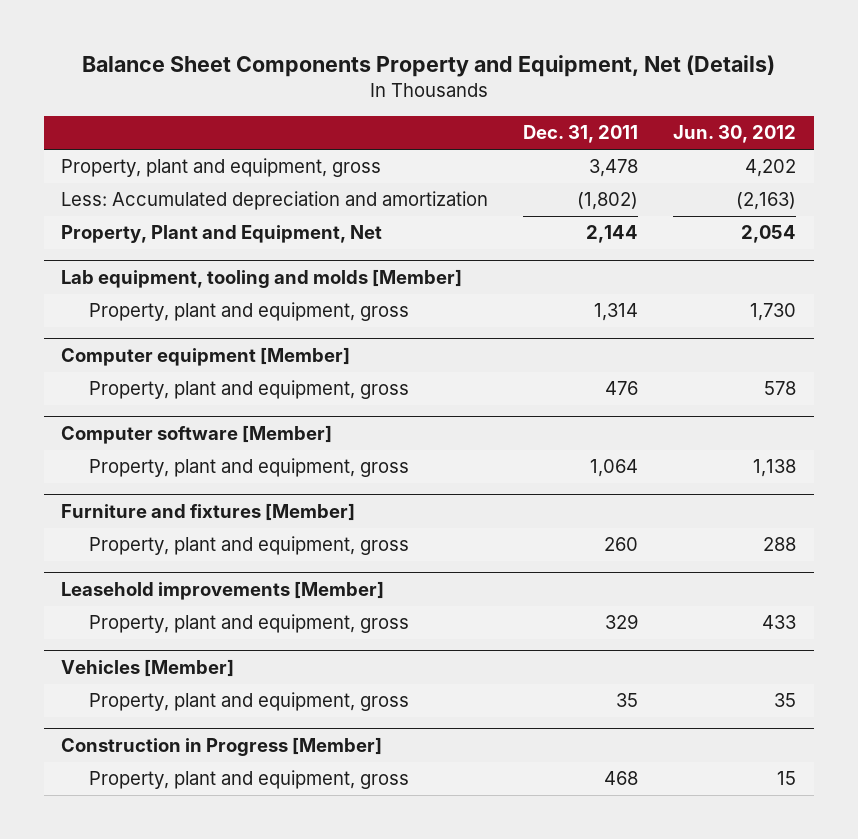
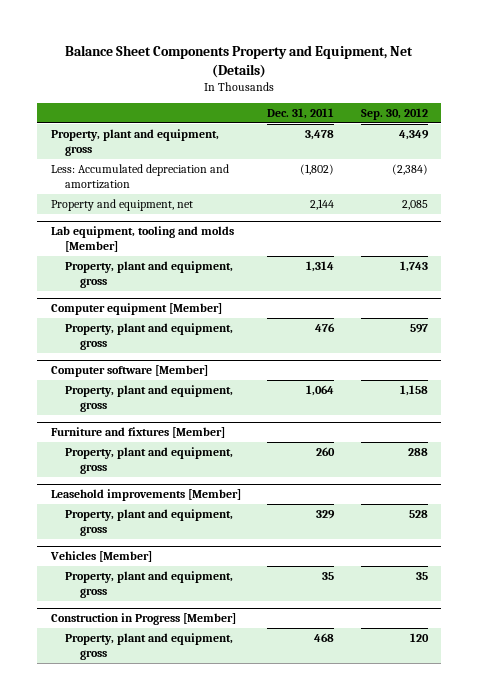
[673,125,797,144] Jun. 30, 2012 -> none
none -> [360,107,428,120] Sep. 30, 2012
[61,225,383,244] Property, Plant and Equipment, Net -> [50,198,193,211] Property and equipment, net

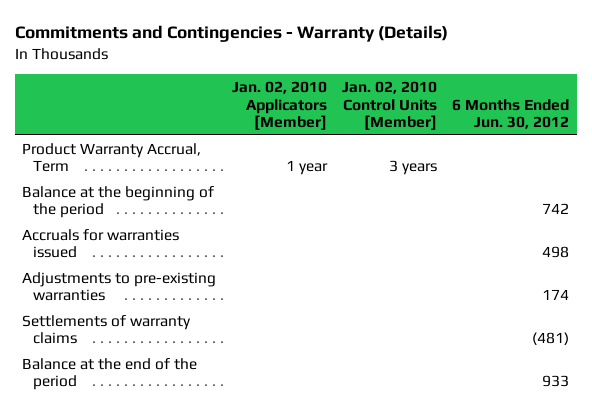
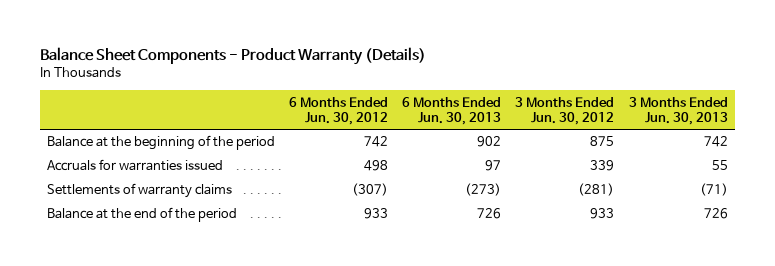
[14,25,448,43] Commitments and Contingencies - Warranty (Details) -> [40,47,427,66] Balance Sheet Components - Product Warranty (Details)
[231,80,327,131] Jan. 02, 2010 Applicators [Member] -> none
[341,80,437,131] Jan. 02, 2010 Control Units [Member] -> none
none -> [402,96,502,125] 6 Months Ended Jun. 30, 2013
none -> [515,96,615,125] 3 Months Ended Jun. 30, 2012
none -> [628,96,728,125] 3 Months Ended Jun. 30, 2013
[22,142,202,173] Product Warranty Accrual, Term -> none
[22,271,217,302] Adjustments to pre-existing warranties -> none
[532,332,570,346] (481) -> [352,183,389,197] (307)

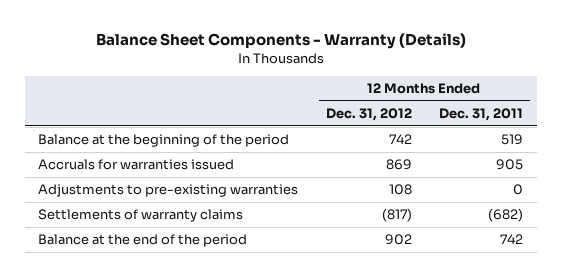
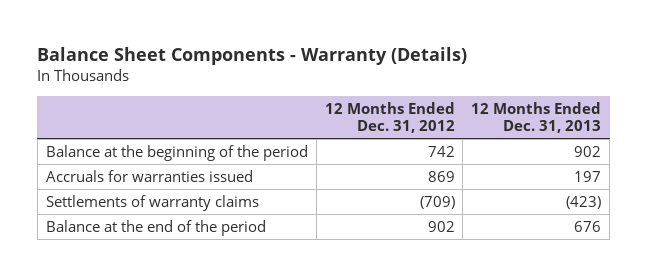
[439,107,524,121] Dec. 31, 2011 -> none
none -> [471,101,602,134] 12 Months Ended Dec. 31, 2013
[38,184,299,198] Adjustments to pre-existing warranties -> none
[381,208,412,223] (817) -> [419,195,455,209] (709)

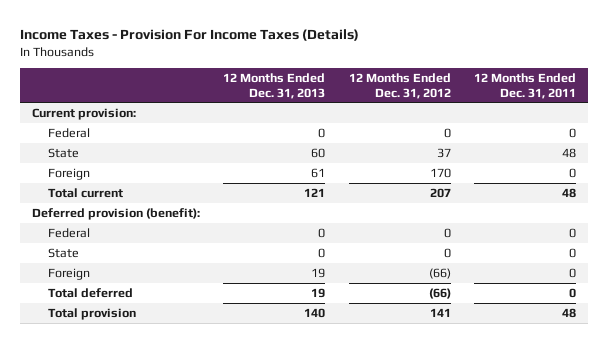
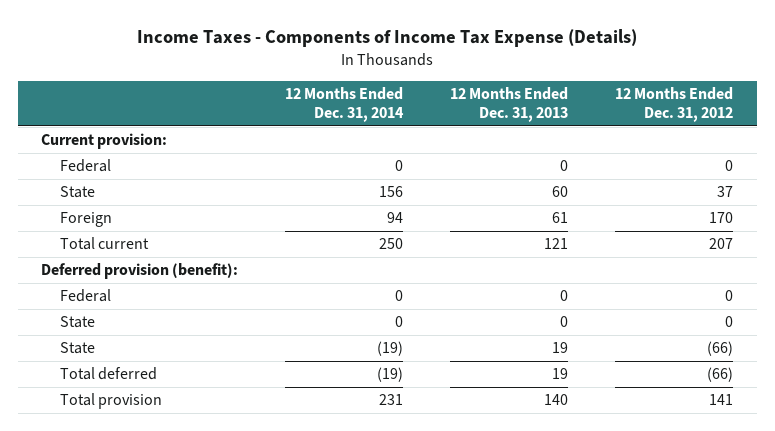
[20,29,360,42] Income Taxes - Provision For Income Taxes (Details) -> [137,29,638,48] Income Taxes - Components of Income Tax Expense (Details)
[474,73,577,99] 12 Months Ended Dec. 31, 2011 -> none
none -> [285,87,405,123] 12 Months Ended Dec. 31, 2014
[47,267,90,280] Foreign -> [60,342,96,355] State

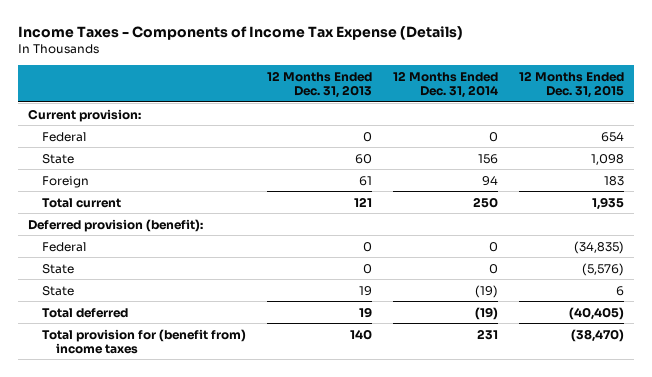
[615,87,734,123] 12 Months Ended Dec. 31, 2012 -> none
none -> [518,70,624,99] 12 Months Ended Dec. 31, 2015
[60,393,163,410] Total provision -> [41,328,246,354] Total provision for (benefit from) income taxes

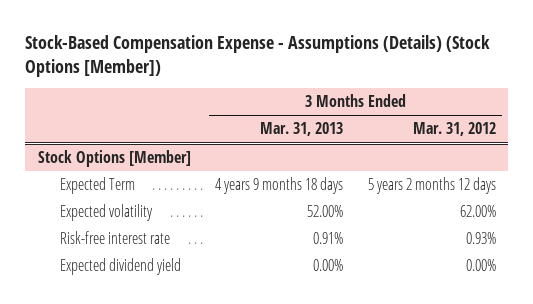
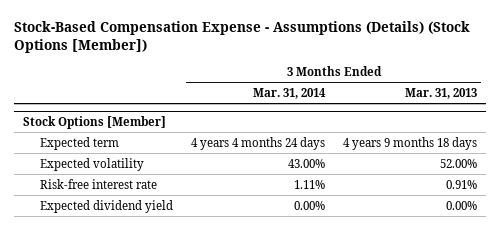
[412,122,496,137] Mar. 31, 2012 -> none
none -> [252,87,326,99] Mar. 31, 2014
[59,177,135,195] Expected Term -> [39,136,119,150] Expected term

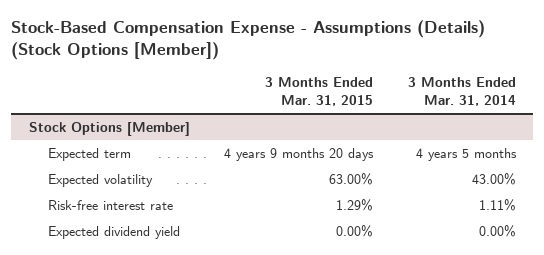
[404,87,477,99] Mar. 31, 2013 -> none
none -> [265,77,374,107] 3 Months Ended Mar. 31, 2015
[190,136,325,150] 4 years 4 months 24 days -> [415,147,517,161] 4 years 5 months

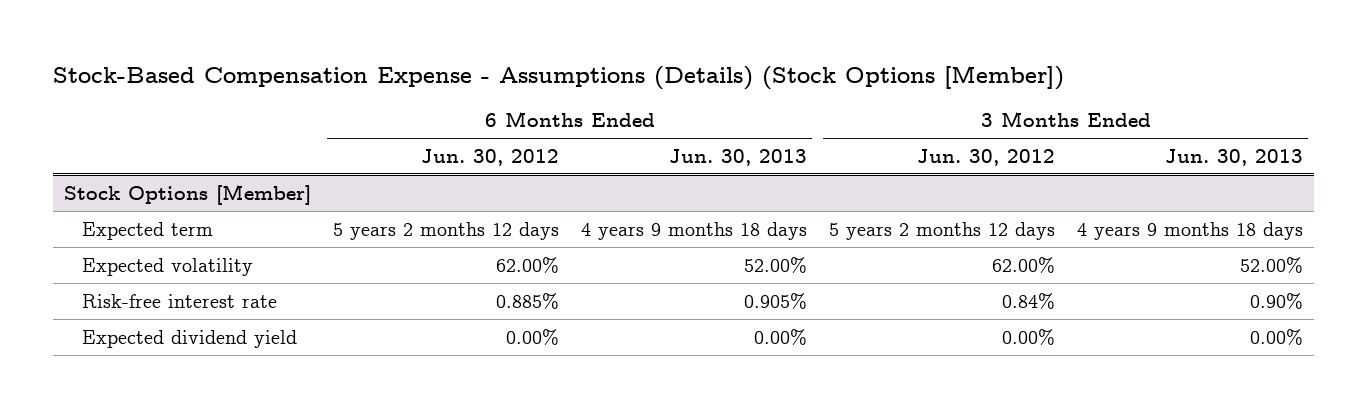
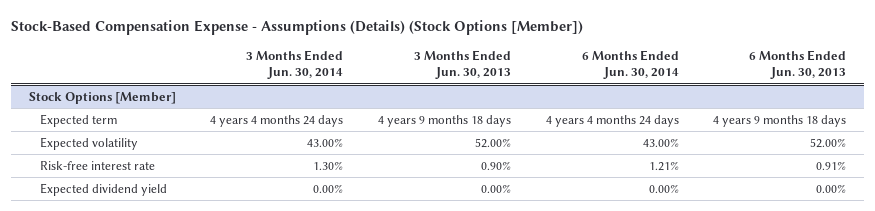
[420,148,559,166] Jun. 30, 2012 -> none
[916,148,1055,166] Jun. 30, 2012 -> none
none -> [246,49,344,80] 3 Months Ended Jun. 30, 2014
none -> [581,49,679,80] 6 Months Ended Jun. 30, 2014
[743,292,807,309] 0.905% -> [816,160,847,170] 0.91%

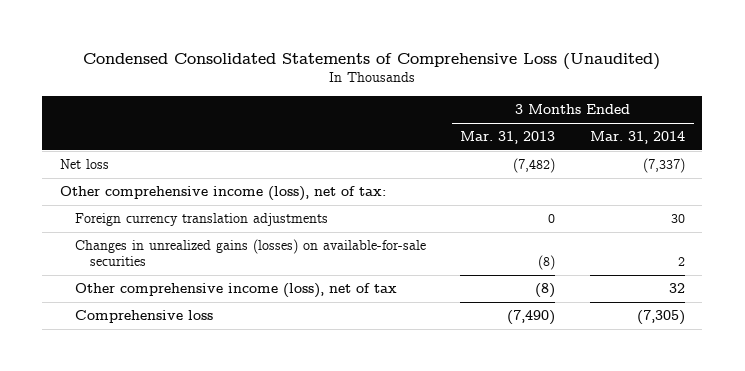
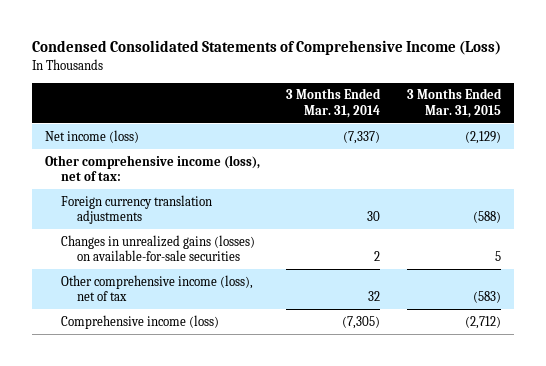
[83,52,661,70] Condensed Consolidated Statements of Comprehensive Loss (Unaudited) -> [31,40,501,56] Condensed Consolidated Statements of Comprehensive Income (Loss)
[460,131,556,145] Mar. 31, 2013 -> none
none -> [406,88,502,118] 3 Months Ended Mar. 31, 2015
[59,159,109,170] Net loss -> [45,129,140,143] Net income (loss)
[74,310,213,324] Comprehensive loss -> [61,314,220,329] Comprehensive income (loss)

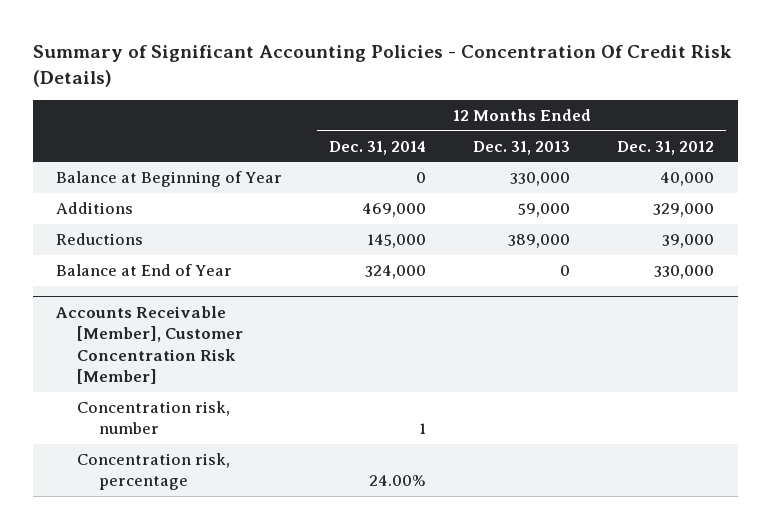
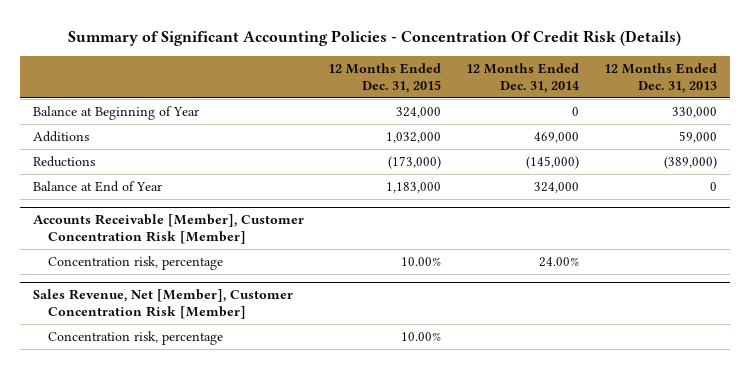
[617,140,715,155] Dec. 31, 2012 -> none
none -> [328,62,442,93] 12 Months Ended Dec. 31, 2015
[367,234,427,249] 145,000 -> [526,155,580,169] (145,000)
[508,234,571,249] 389,000 -> [664,155,718,169] (389,000)
[77,401,231,435] Concentration risk, number -> none
none -> [32,289,293,320] Sales Revenue, Net [Member], Customer Concentration Risk [Member]
none -> [47,330,223,345] Concentration risk, percentage

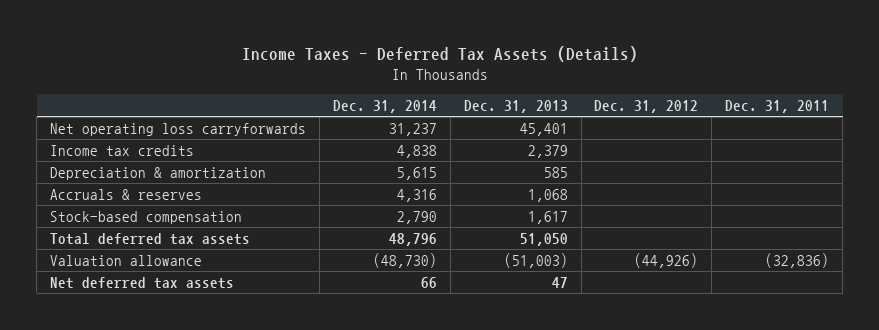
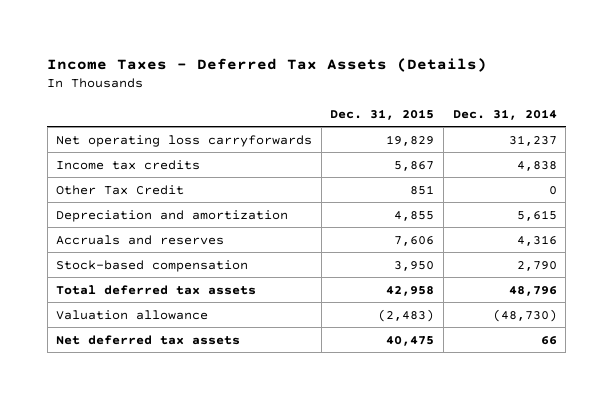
[463,99,568,113] Dec. 31, 2013 -> none
[594,99,699,113] Dec. 31, 2012 -> none
[725,99,830,113] Dec. 31, 2011 -> none
none -> [330,108,435,120] Dec. 31, 2015
none -> [56,184,185,195] Other Tax Credit
[50,166,267,180] Depreciation & amortization -> [56,209,289,222] Depreciation and amortization
[50,188,203,200] Accruals & reserves -> [56,234,225,245] Accruals and reserves

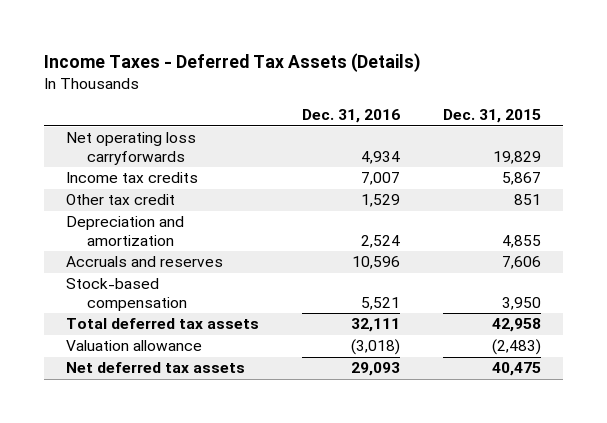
[452,108,557,120] Dec. 31, 2014 -> none
none -> [301,109,400,124] Dec. 31, 2016
[56,184,185,195] Other Tax Credit -> [65,194,175,206] Other tax credit

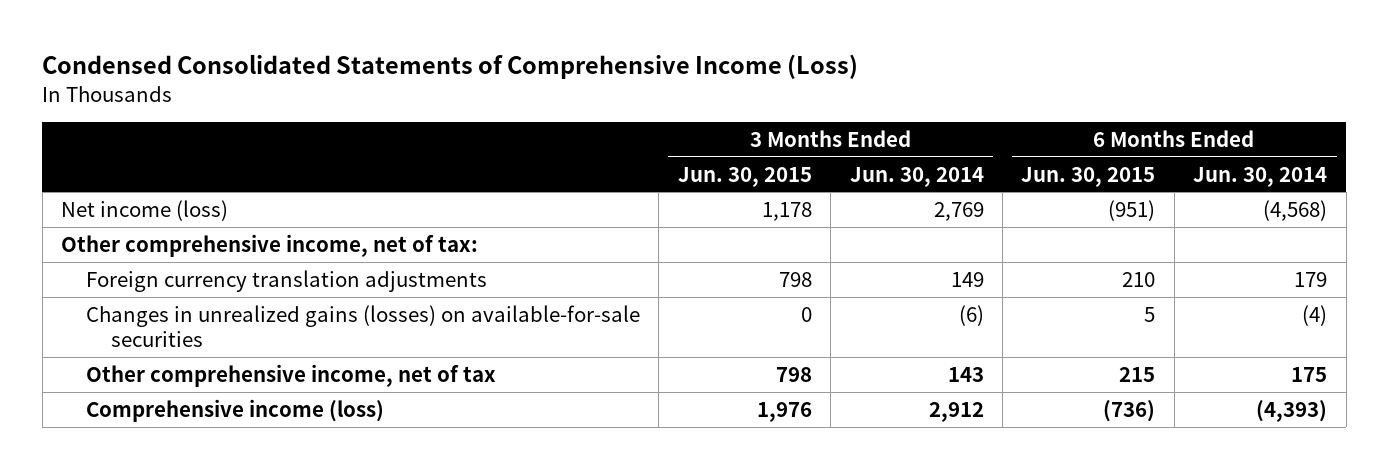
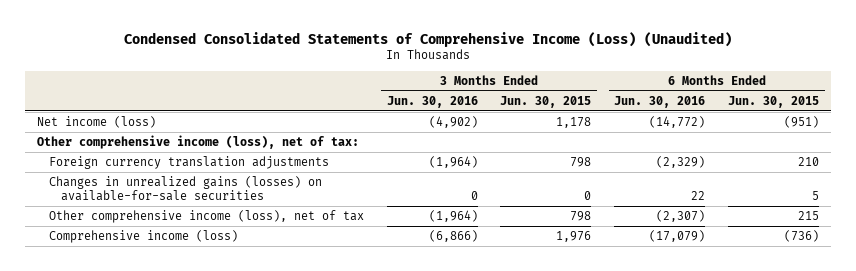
[42,53,859,79] Condensed Consolidated Statements of Comprehensive Income (Loss) -> [124,31,733,47] Condensed Consolidated Statements of Comprehensive Income (Loss) (Unaudited)
[849,166,984,187] Jun. 30, 2014 -> none
[1193,166,1328,187] Jun. 30, 2014 -> none
none -> [386,95,478,108] Jun. 30, 2016
none -> [614,95,706,108] Jun. 30, 2016
[61,233,479,257] Other comprehensive income, net of tax: -> [36,134,359,149] Other comprehensive income (loss), net of tax:
[85,363,496,387] Other comprehensive income, net of tax -> [48,209,364,223] Other comprehensive income (loss), net of tax

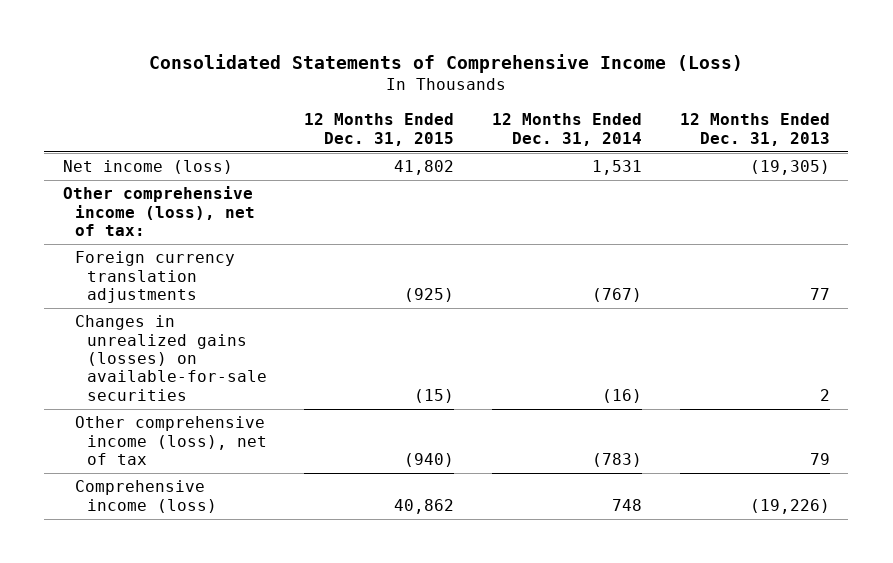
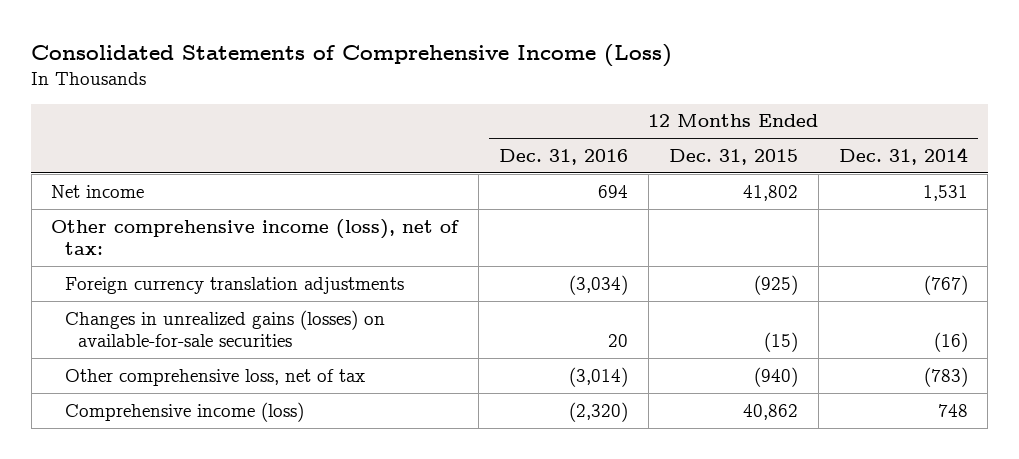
[679,113,830,146] 12 Months Ended Dec. 31, 2013 -> none
none -> [499,148,629,165] Dec. 31, 2016
[63,160,234,175] Net income (loss) -> [51,184,145,198] Net income
[74,416,267,466] Other comprehensive income (loss), net of tax -> [64,368,365,386] Other comprehensive loss, net of tax

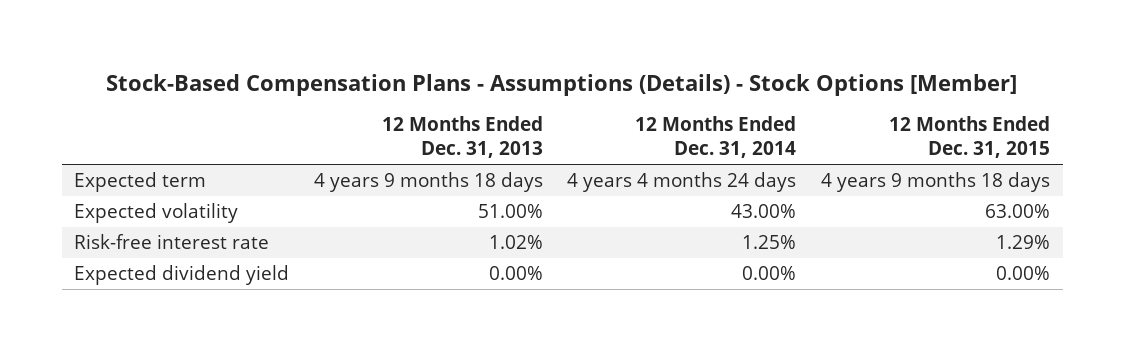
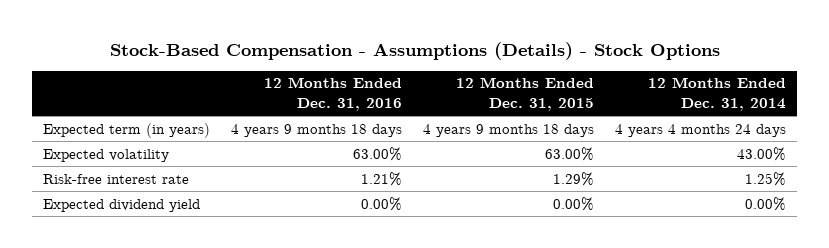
[106,73,1018,96] Stock-Based Compensation Plans - Assumptions (Details) - Stock Options [Member] -> [109,41,720,60] Stock-Based Compensation - Assumptions (Details) - Stock Options
[381,116,543,159] 12 Months Ended Dec. 31, 2013 -> none
none -> [264,77,403,111] 12 Months Ended Dec. 31, 2016
[73,171,206,192] Expected term -> [43,122,211,138] Expected term (in years)

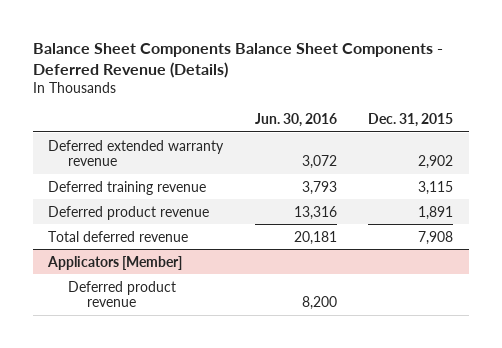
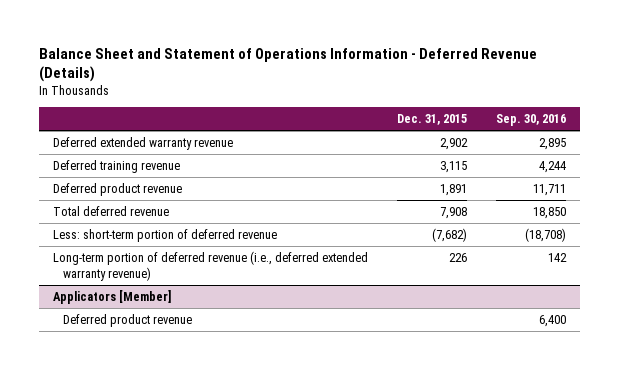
[32,42,443,78] Balance Sheet Components Balance Sheet Components - Deferred Revenue (Details) -> [39,47,538,82] Balance Sheet and Statement of Operations Information - Deferred Revenue (Details)
[254,113,337,128] Jun. 30, 2016 -> none
none -> [495,114,566,127] Sep. 30, 2016
none -> [53,228,278,242] Less: short-term portion of deferred revenue
none -> [53,250,369,282] Long-term portion of deferred revenue (i.e., deferred extended warranty revenue)

